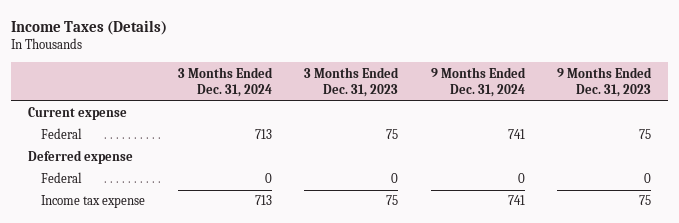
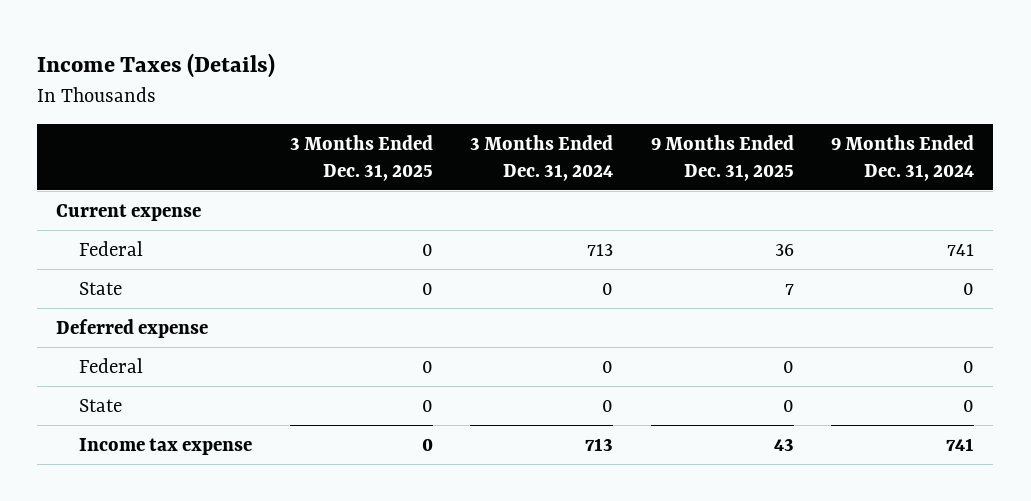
[304,66,400,98] 3 Months Ended Dec. 31, 2023 -> none
[557,66,653,98] 9 Months Ended Dec. 31, 2023 -> none
none -> [289,134,433,181] 3 Months Ended Dec. 31, 2025
none -> [650,134,794,181] 9 Months Ended Dec. 31, 2025
none -> [78,281,122,295] State
none -> [78,398,122,412] State

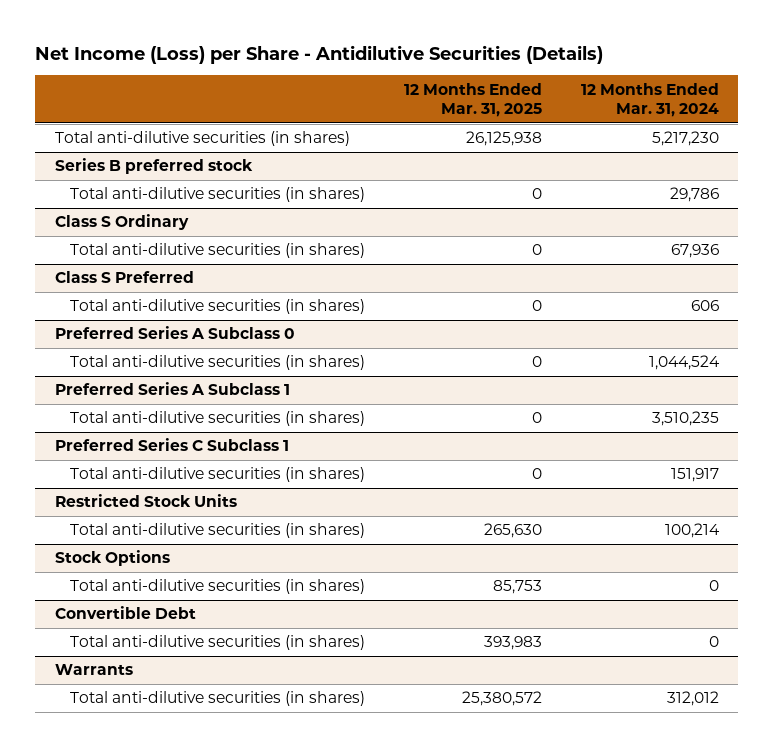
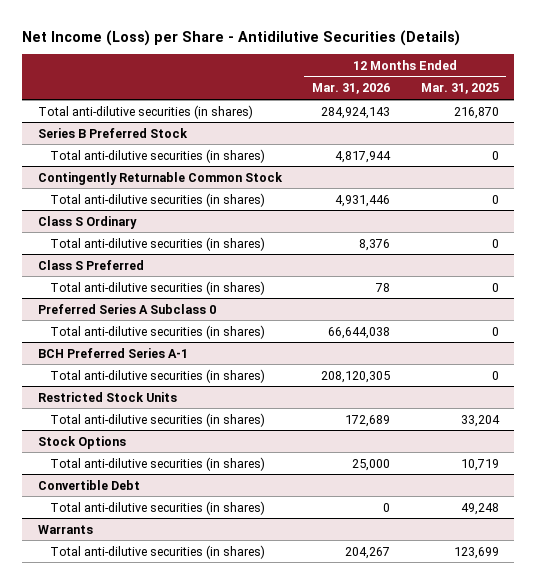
[580,82,719,118] 12 Months Ended Mar. 31, 2024 -> none
none -> [312,83,391,95] Mar. 31, 2026
[466,131,543,147] 26,125,938 -> [453,106,499,119] 216,870
[54,158,253,175] Series B preferred stock -> [37,127,188,138] Series B Preferred Stock
none -> [37,171,283,185] Contingently Returnable Common Stock
none -> [49,192,265,207] Total anti-dilutive securities (in shares)
[70,411,366,427] Total anti-dilutive securities (in shares) -> none
[54,438,289,452] Preferred Series C Subclass 1 -> none
[54,382,290,396] Preferred Series A Subclass 1 -> [37,347,188,358] BCH Preferred Series A-1
[484,523,543,539] 265,630 -> [460,414,500,427] 33,204
[493,580,543,595] 85,753 -> [460,458,499,471] 10,719
[484,636,543,651] 393,983 -> [460,502,499,515] 49,248
[462,691,543,707] 25,380,572 -> [453,546,499,559] 123,699

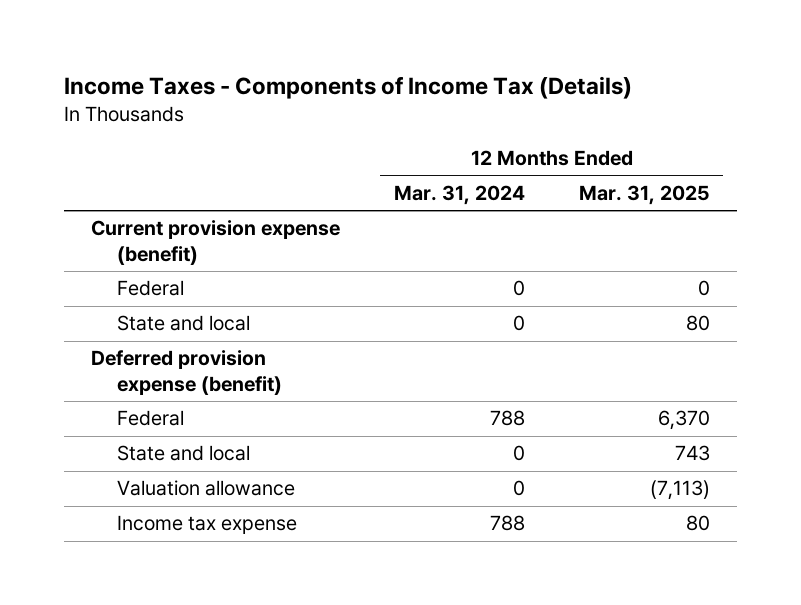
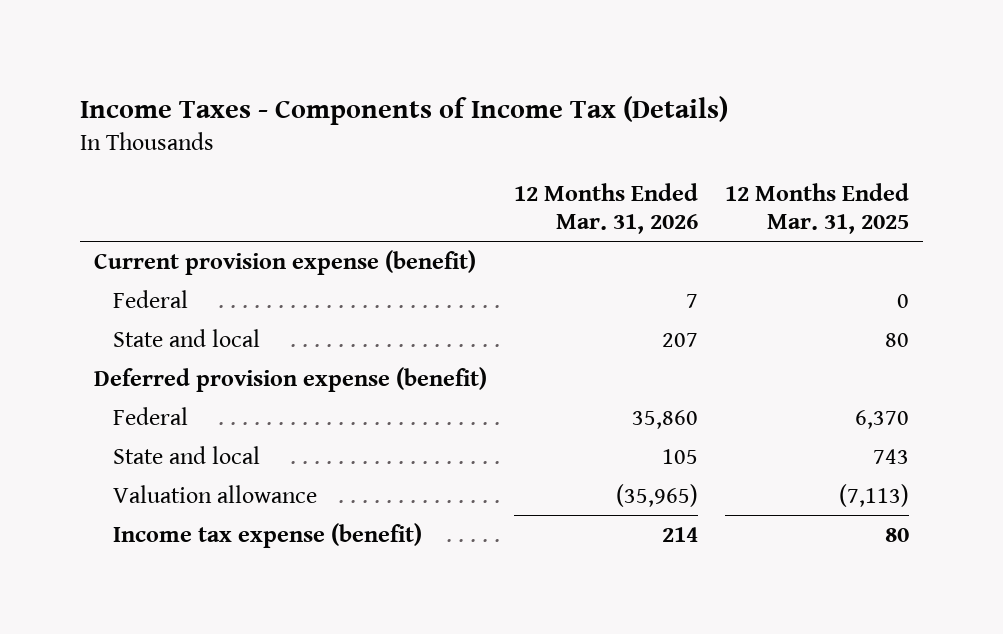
[393,185,525,206] Mar. 31, 2024 -> none
none -> [513,183,698,235] 12 Months Ended Mar. 31, 2026
[116,515,297,535] Income tax expense -> [113,522,423,548] Income tax expense (benefit)

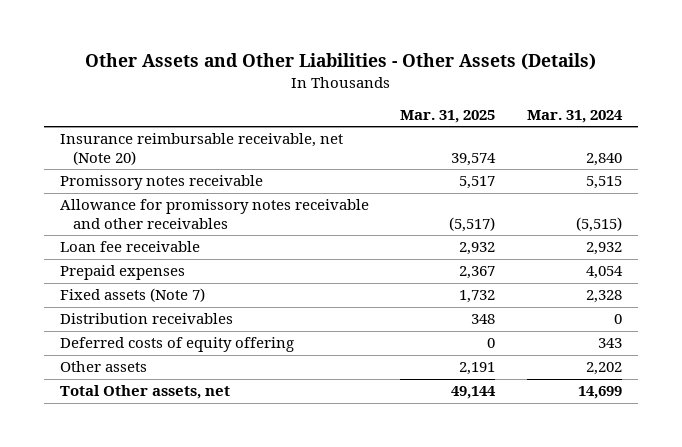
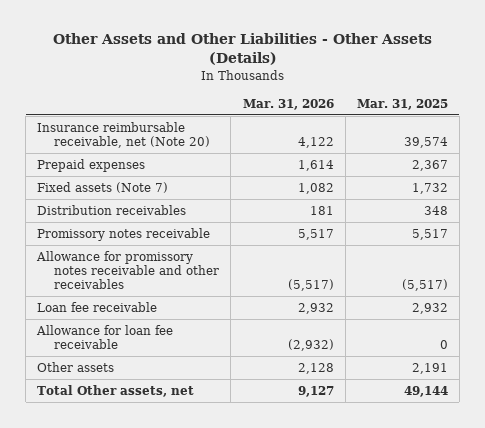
[527,109,624,123] Mar. 31, 2024 -> none
none -> [242,98,334,110] Mar. 31, 2026
[59,337,294,353] Deferred costs of equity offering -> none
[59,175,263,191] Promissory notes receivable -> [37,227,211,241] Promissory notes receivable
[59,199,369,229] Allowance for promissory notes receivable and other receivables -> [36,250,220,290] Allowance for promissory notes receivable and other receivables
[59,241,200,253] Loan fee receivable -> [37,301,158,312] Loan fee receivable
none -> [36,324,174,350] Allowance for loan fee receivable

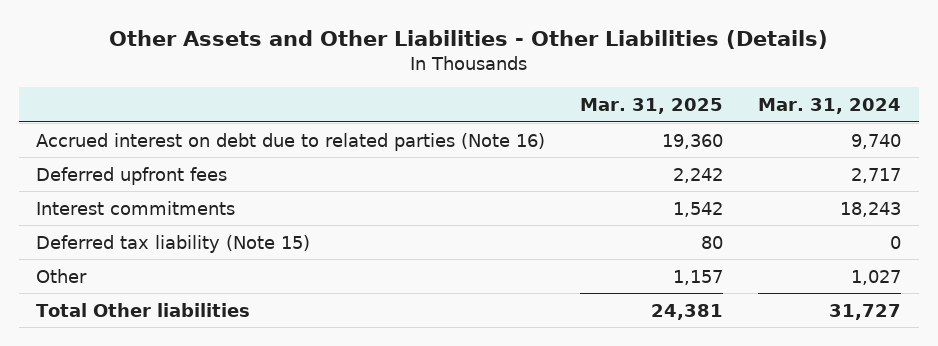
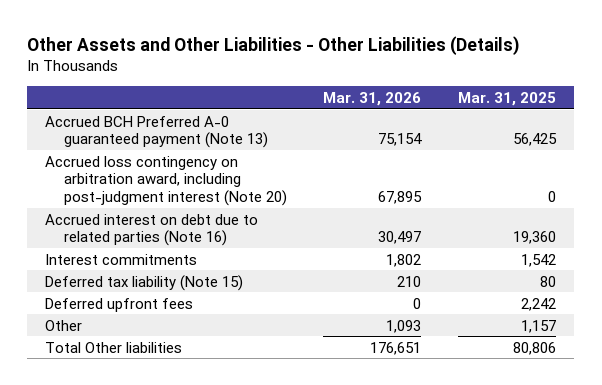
[758,98,902,115] Mar. 31, 2024 -> none
none -> [323,91,422,106] Mar. 31, 2026
none -> [45,115,268,149] Accrued BCH Preferred A-0 guaranteed payment (Note 13)
none -> [45,155,287,207] Accrued loss contingency on arbitration award, including post-judgment interest (Note 20)
[36,166,228,185] Deferred upfront fees -> [45,297,194,312] Deferred upfront fees
[651,303,724,320] 24,381 -> [513,341,557,355] 80,806

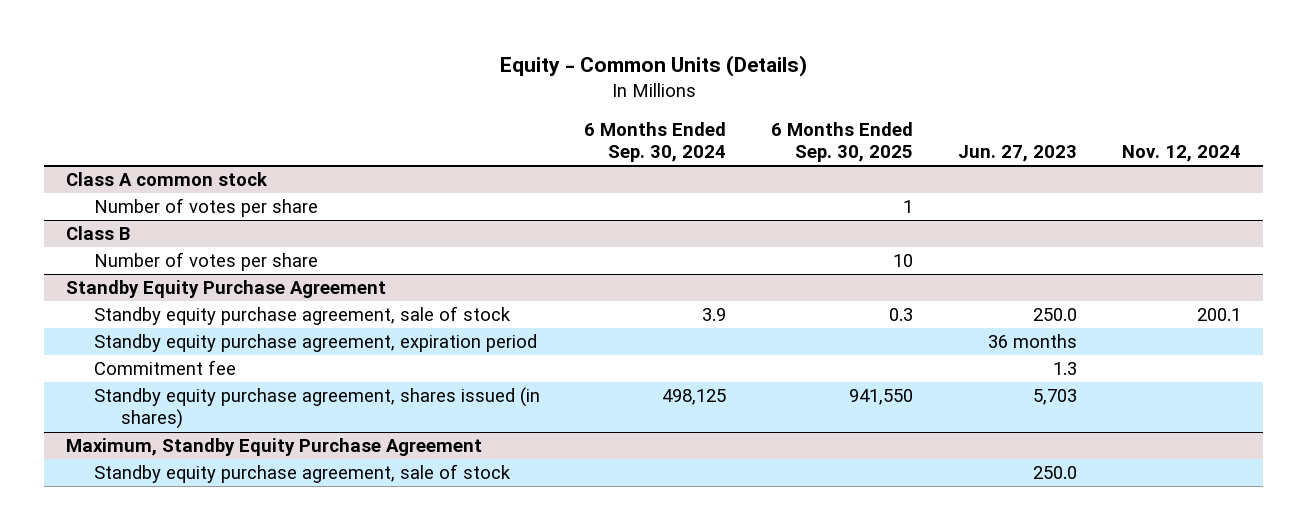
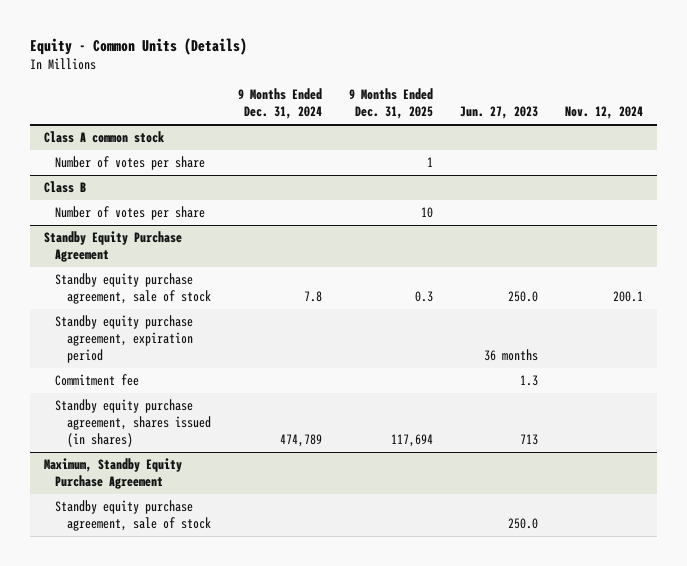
[584,122,727,163] 6 Months Ended Sep. 30, 2024 -> none
[771,122,914,163] 6 Months Ended Sep. 30, 2025 -> none
none -> [237,88,322,120] 9 Months Ended Dec. 31, 2024
none -> [348,88,433,120] 9 Months Ended Dec. 31, 2025
[1033,389,1078,406] 5,703 -> [520,434,539,446] 713

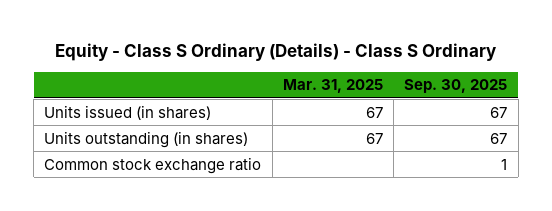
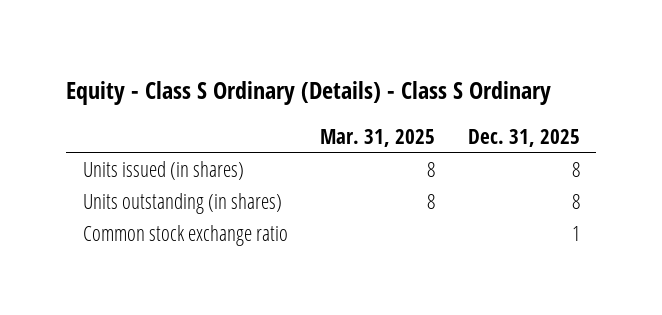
[404,79,508,94] Sep. 30, 2025 -> none
none -> [467,128,580,147] Dec. 31, 2025
[365,106,383,118] 67 -> [427,161,436,177] 8
[365,132,383,144] 67 -> [427,193,436,209] 8

